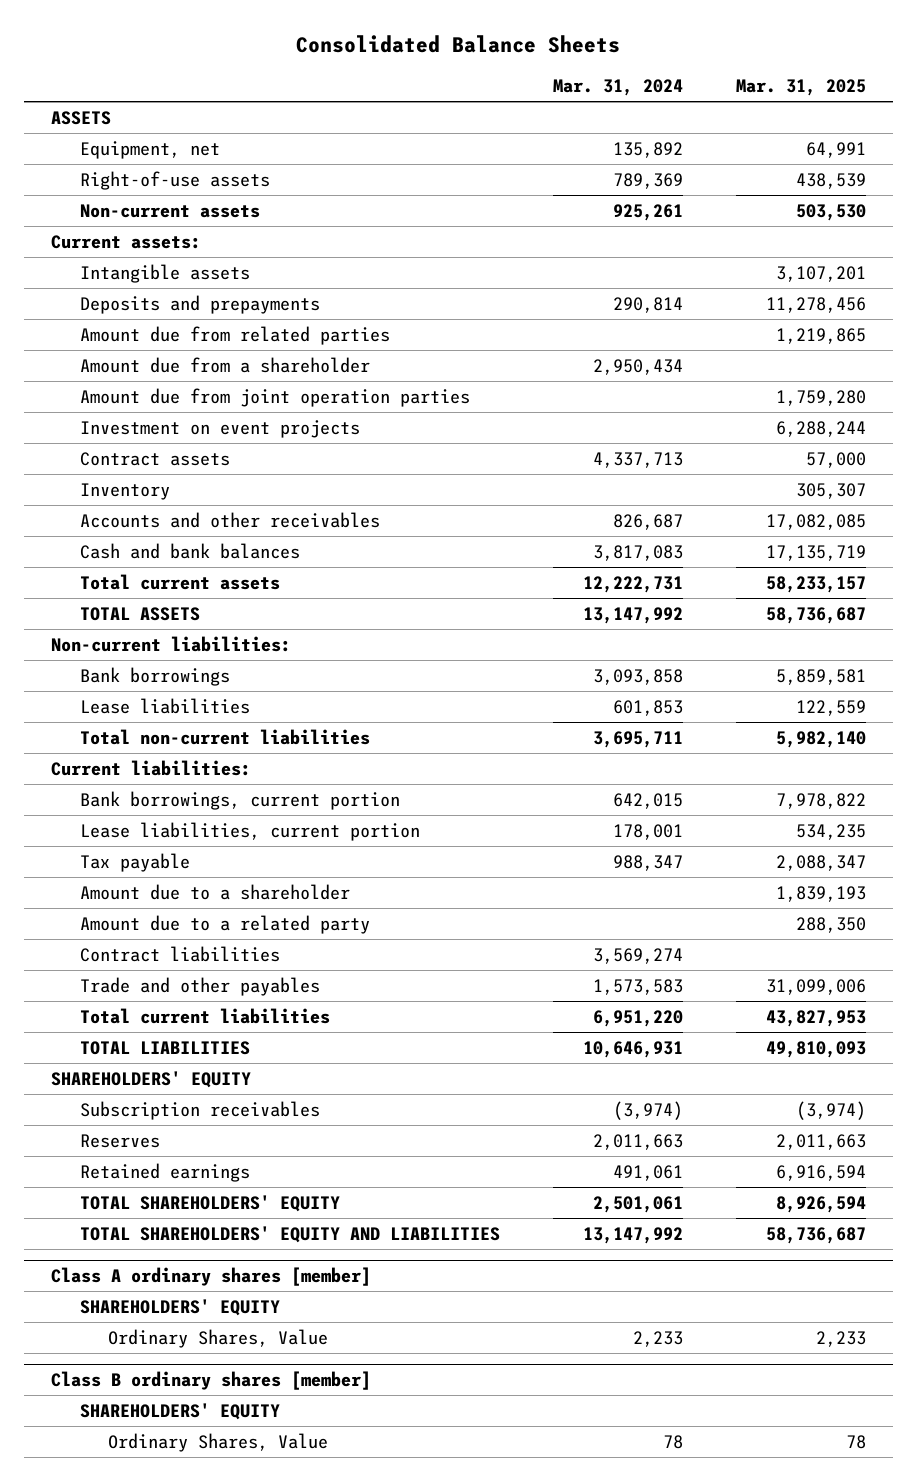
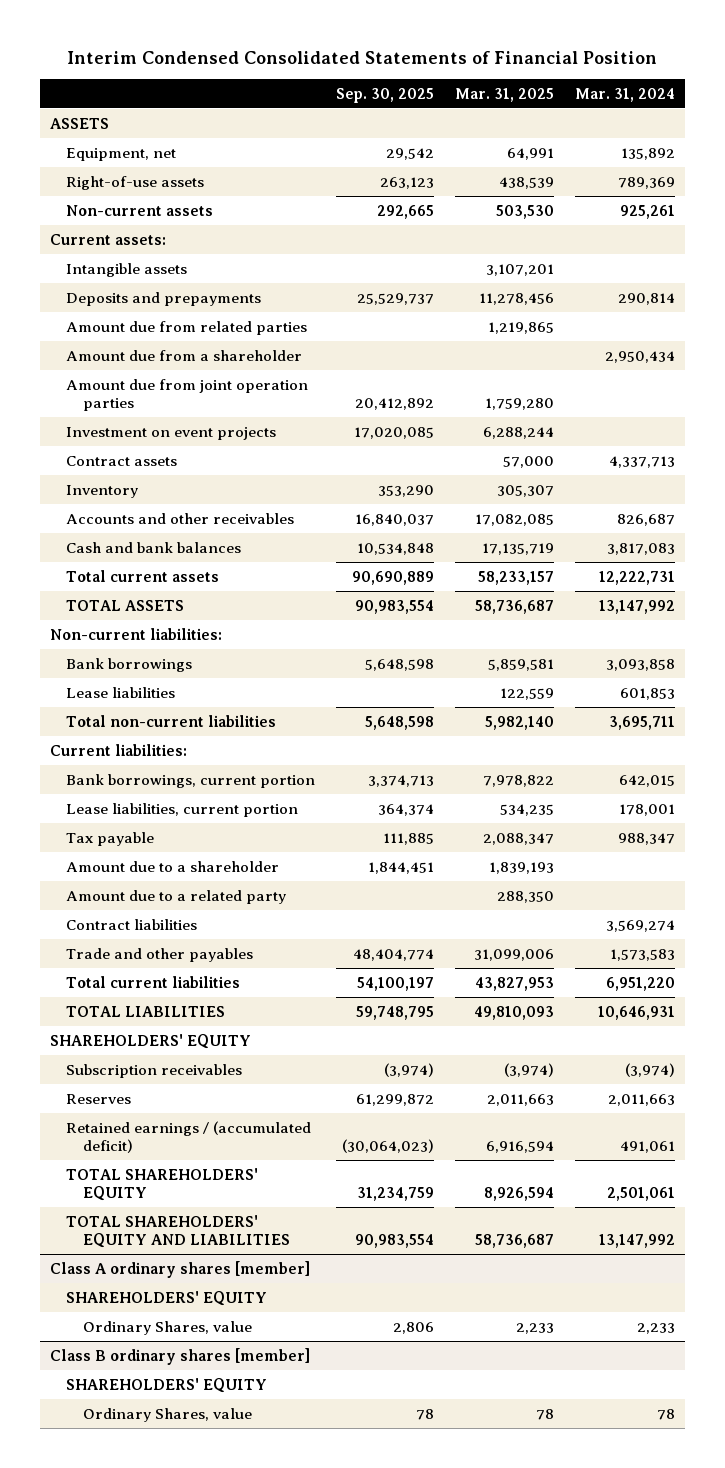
[296,35,621,54] Consolidated Balance Sheets -> [67,50,658,64] Interim Condensed Consolidated Statements of Financial Position
none -> [336,88,435,104] Sep. 30, 2025
[79,1162,250,1182] Retained earnings -> [66,1120,312,1153] Retained earnings / (accumulated deficit)
[108,1328,329,1348] Ordinary Shares, Value -> [82,1320,252,1335] Ordinary Shares, value
[108,1432,329,1452] Ordinary Shares, Value -> [82,1407,252,1422] Ordinary Shares, value

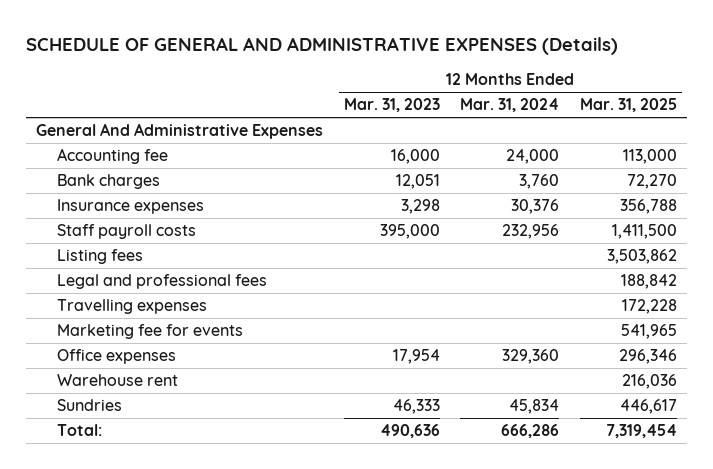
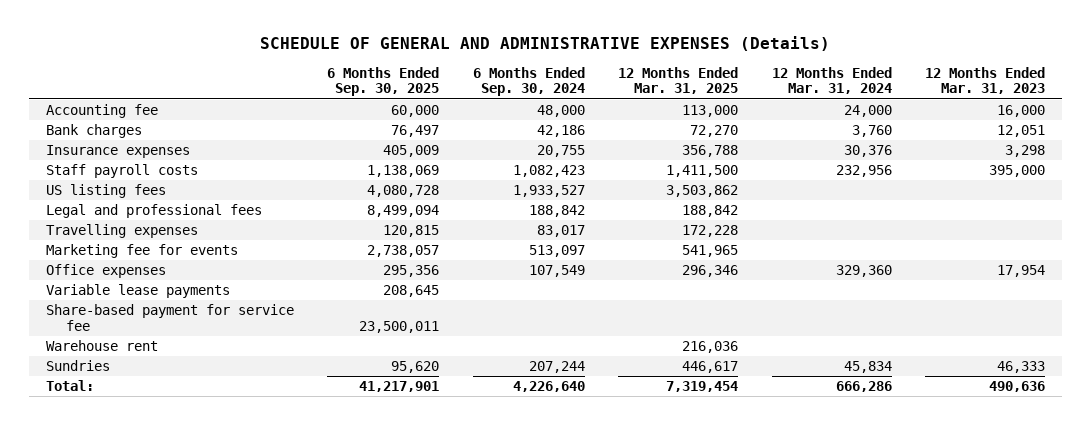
none -> [327,66,440,97] 6 Months Ended Sep. 30, 2025
none -> [472,66,585,97] 6 Months Ended Sep. 30, 2024
[36,123,324,140] General And Administrative Expenses -> none
[56,249,143,265] Listing fees -> [45,183,166,198] US listing fees
none -> [45,283,230,298] Variable lease payments
none -> [45,303,294,331] Share-based payment for service fee

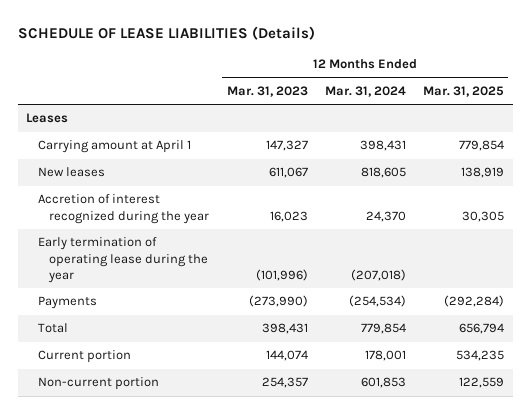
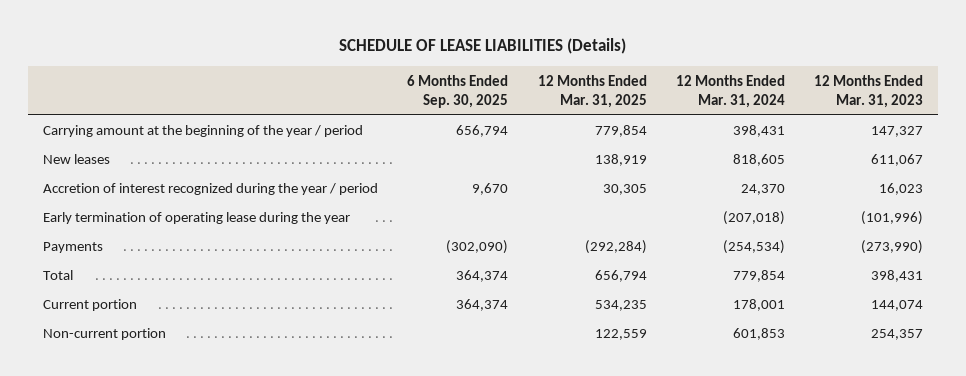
none -> [407,74,509,108] 6 Months Ended Sep. 30, 2025
[26,113,69,124] Leases -> none
[37,140,191,154] Carrying amount at April 1 -> [43,125,364,138] Carrying amount at the beginning of the year / period
[37,194,210,224] Accretion of interest recognized during the year -> [43,183,379,196] Accretion of interest recognized during the year / period

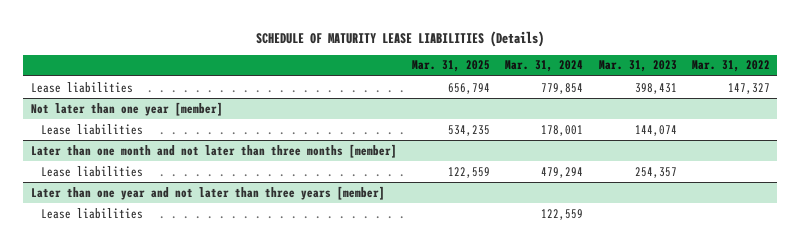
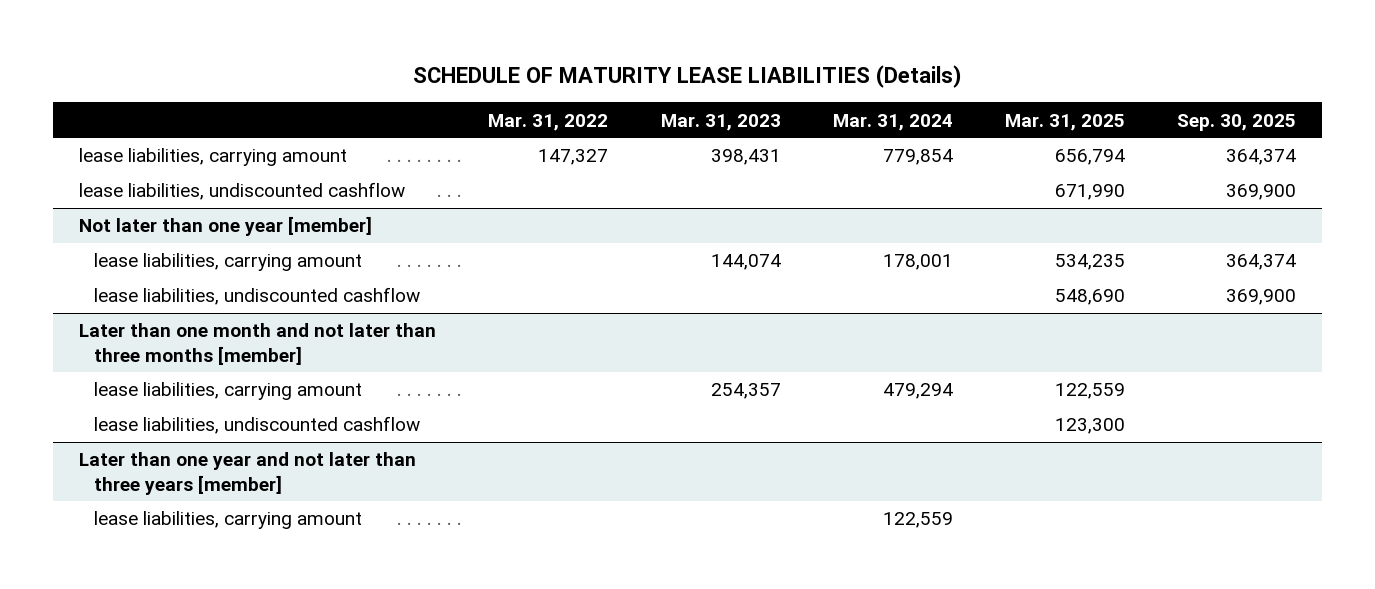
none -> [1177,113,1297,131] Sep. 30, 2025
[31,81,134,93] Lease liabilities -> [79,148,348,167] lease liabilities, carrying amount
none -> [79,182,406,201] lease liabilities, undiscounted cashflow
[40,123,143,135] Lease liabilities -> [94,253,363,272] lease liabilities, carrying amount
none -> [94,287,421,306] lease liabilities, undiscounted cashflow
[40,165,143,177] Lease liabilities -> [94,382,363,401] lease liabilities, carrying amount
none -> [94,416,421,435] lease liabilities, undiscounted cashflow
[40,207,143,219] Lease liabilities -> [94,511,363,530] lease liabilities, carrying amount

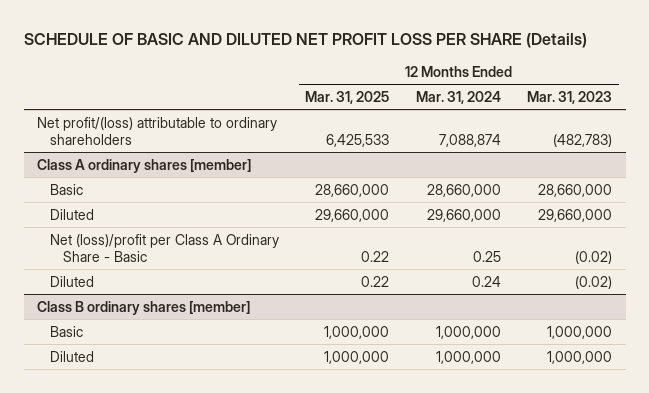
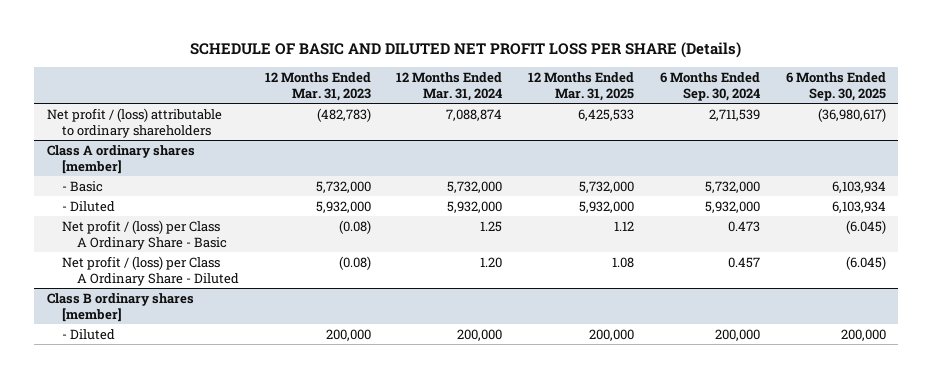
none -> [659,71,760,102] 6 Months Ended Sep. 30, 2024
none -> [785,71,886,102] 6 Months Ended Sep. 30, 2025
[36,116,277,145] Net profit/(loss) attributable to ordinary shareholders -> [47,107,223,138] Net profit / (loss) attributable to ordinary shareholders
[49,275,94,287] Diluted -> none
[49,183,83,195] Basic -> [62,180,104,192] - Basic
[315,183,390,197] 28,660,000 -> [579,180,635,193] 5,732,000
[426,183,501,197] 28,660,000 -> [447,180,503,193] 5,732,000
[538,183,613,197] 28,660,000 -> [315,180,371,193] 5,732,000
[49,208,94,220] Diluted -> [62,200,116,212] - Diluted
[315,208,390,222] 29,660,000 -> [579,200,635,213] 5,932,000
[426,208,501,222] 29,660,000 -> [447,200,503,213] 5,932,000
[538,208,613,222] 29,660,000 -> [315,200,371,213] 5,932,000
[49,233,279,262] Net (loss)/profit per Class A Ordinary Share - Basic -> [62,219,227,250] Net profit / (loss) per Class A Ordinary Share - Basic
[361,250,390,262] 0.22 -> [614,220,635,231] 1.12
[472,250,501,262] 0.25 -> [480,220,503,232] 1.25
[575,250,613,264] (0.02) -> [338,219,371,234] (0.08)
none -> [62,255,239,286] Net profit / (loss) per Class A Ordinary Share - Diluted
[49,325,83,337] Basic -> none
[49,350,94,362] Diluted -> [62,328,116,340] - Diluted
[324,350,390,364] 1,000,000 -> [589,328,635,341] 200,000
[435,350,501,364] 1,000,000 -> [457,328,503,341] 200,000
[547,350,613,364] 1,000,000 -> [325,328,371,341] 200,000

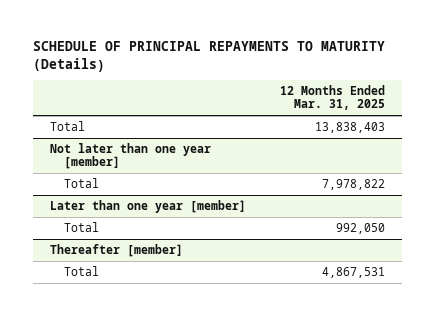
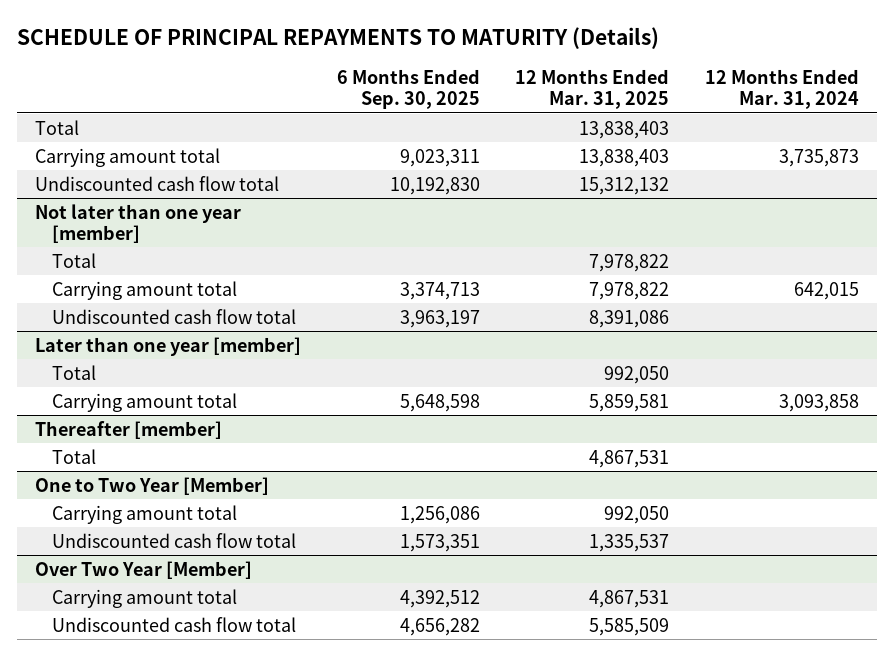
none -> [336,69,480,110] 6 Months Ended Sep. 30, 2025
none -> [704,69,859,110] 12 Months Ended Mar. 31, 2024
none -> [34,147,220,167] Carrying amount total
none -> [34,175,279,191] Undiscounted cash flow total
none -> [51,280,237,300] Carrying amount total
none -> [51,308,296,324] Undiscounted cash flow total
none -> [51,392,237,412] Carrying amount total
none -> [34,476,269,495] One to Two Year [Member]
none -> [51,504,237,524] Carrying amount total
none -> [51,532,296,548] Undiscounted cash flow total
none -> [34,560,252,579] Over Two Year [Member]
none -> [51,588,237,608] Carrying amount total
none -> [51,616,296,632] Undiscounted cash flow total

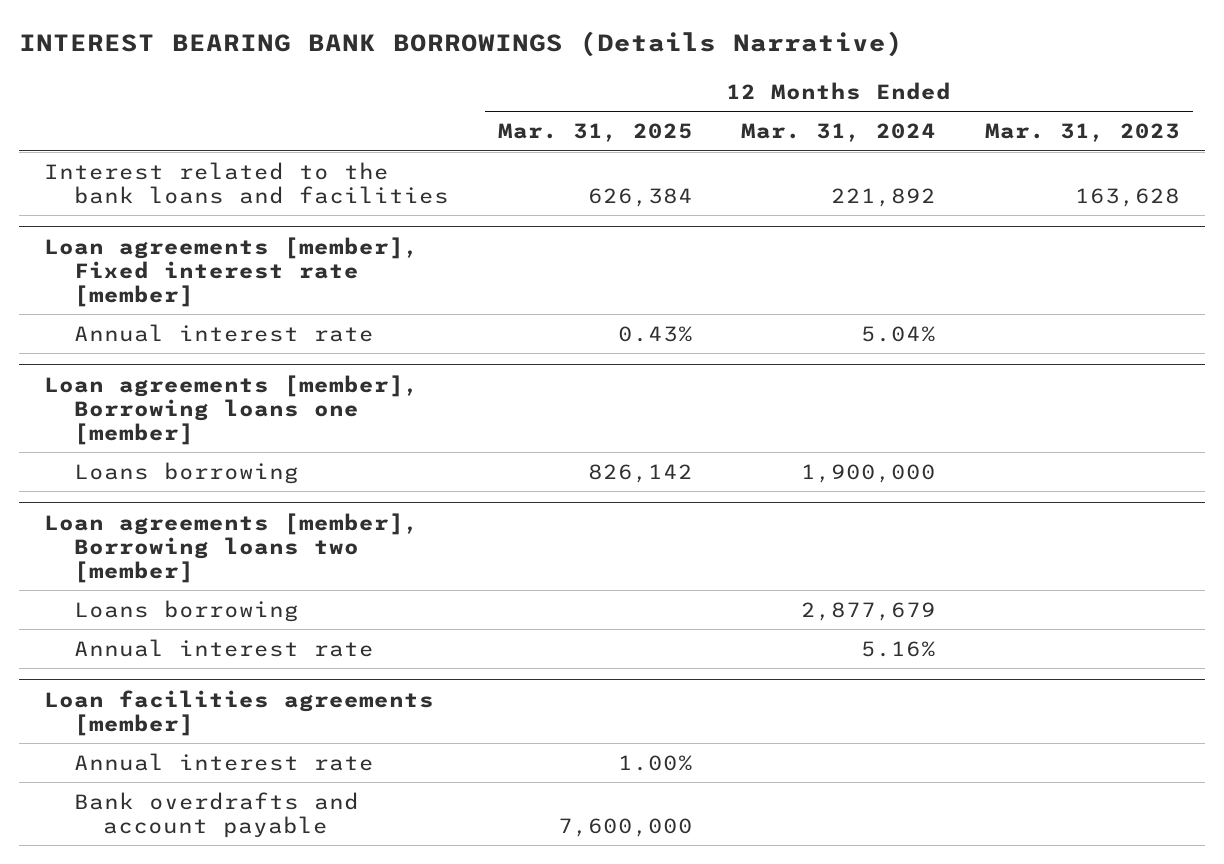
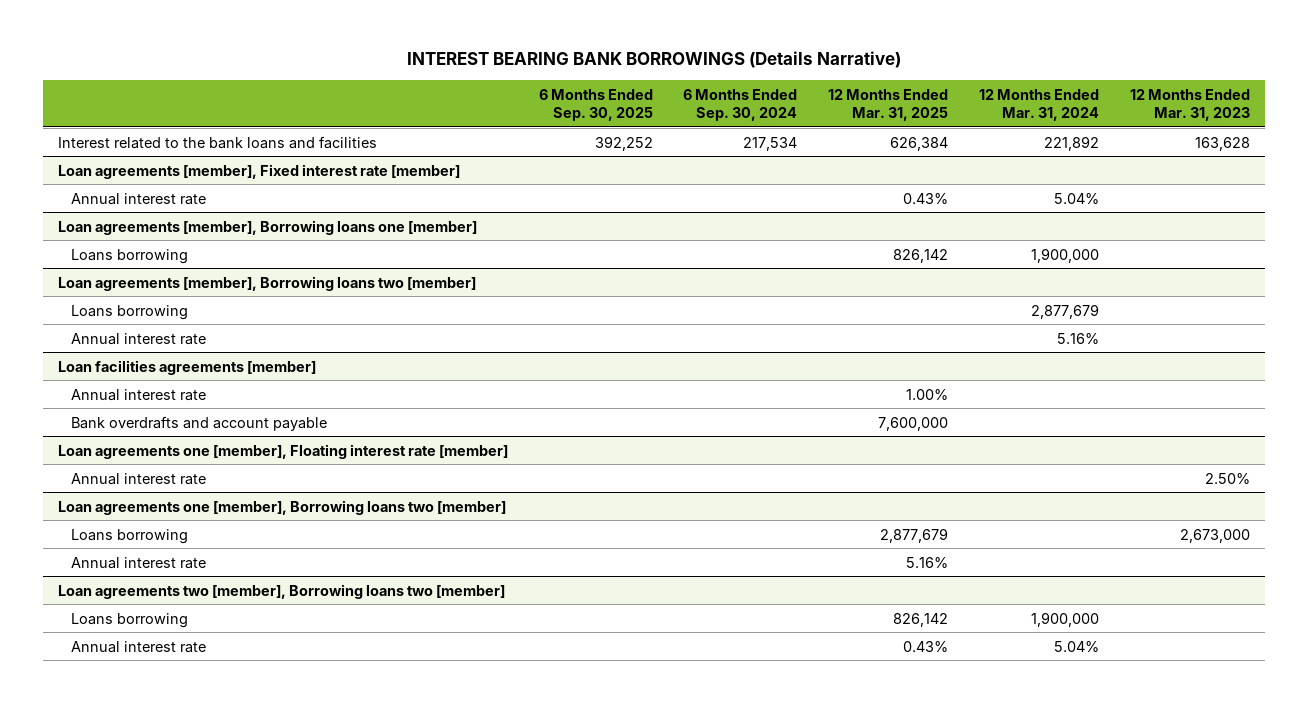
none -> [538,88,653,121] 6 Months Ended Sep. 30, 2025
none -> [683,88,798,121] 6 Months Ended Sep. 30, 2024
none -> [58,443,509,459] Loan agreements one [member], Floating interest rate [member]
none -> [70,472,206,485] Annual interest rate
none -> [58,499,507,515] Loan agreements one [member], Borrowing loans two [member]
none -> [70,528,188,544] Loans borrowing
none -> [70,556,206,569] Annual interest rate
none -> [58,583,506,599] Loan agreements two [member], Borrowing loans two [member]
none -> [70,612,188,628] Loans borrowing
none -> [70,640,206,653] Annual interest rate

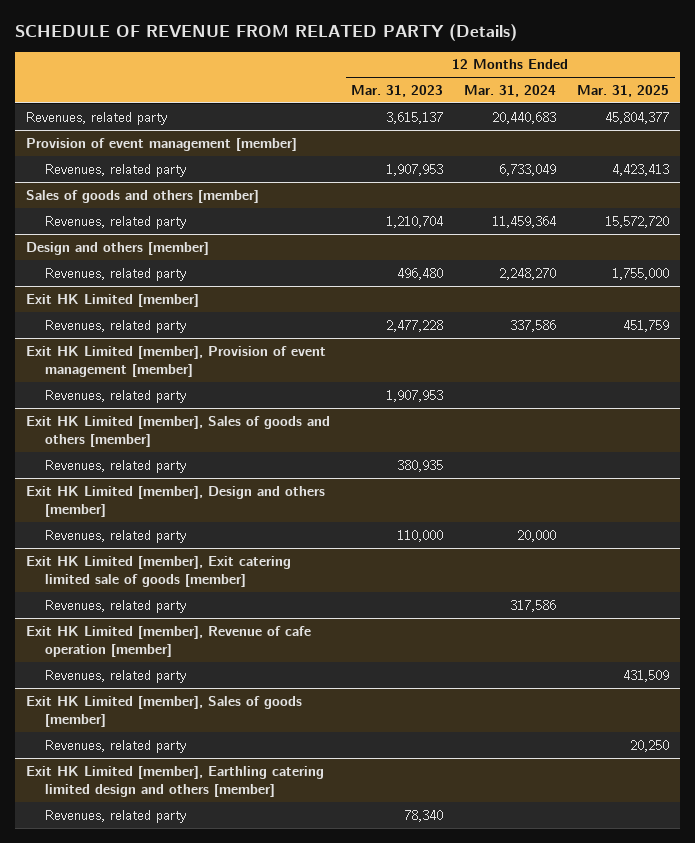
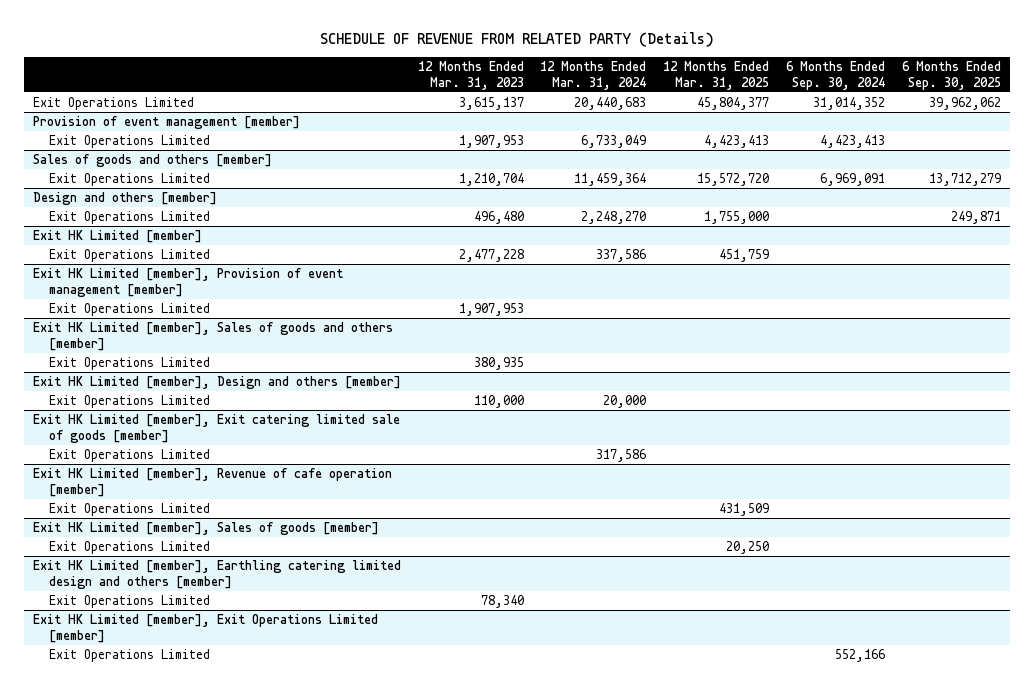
none -> [786,61,886,90] 6 Months Ended Sep. 30, 2024
none -> [902,61,1002,90] 6 Months Ended Sep. 30, 2025
[25,111,167,125] Revenues, related party -> [32,97,194,111] Exit Operations Limited
[45,163,187,177] Revenues, related party -> [49,135,211,149] Exit Operations Limited
[45,215,187,229] Revenues, related party -> [49,173,211,187] Exit Operations Limited
[45,267,187,281] Revenues, related party -> [49,211,211,225] Exit Operations Limited
[45,319,187,333] Revenues, related party -> [49,249,211,263] Exit Operations Limited
[45,389,187,403] Revenues, related party -> [49,303,211,317] Exit Operations Limited
[45,459,187,473] Revenues, related party -> [49,357,211,371] Exit Operations Limited
[45,529,187,543] Revenues, related party -> [49,395,211,409] Exit Operations Limited
[45,599,187,613] Revenues, related party -> [49,449,211,463] Exit Operations Limited
[45,669,187,683] Revenues, related party -> [49,503,211,517] Exit Operations Limited
[45,739,187,753] Revenues, related party -> [49,541,211,555] Exit Operations Limited
[45,809,187,823] Revenues, related party -> [49,595,211,609] Exit Operations Limited
none -> [32,614,378,643] Exit HK Limited [member], Exit Operations Limited [member]
none -> [49,649,211,663] Exit Operations Limited

